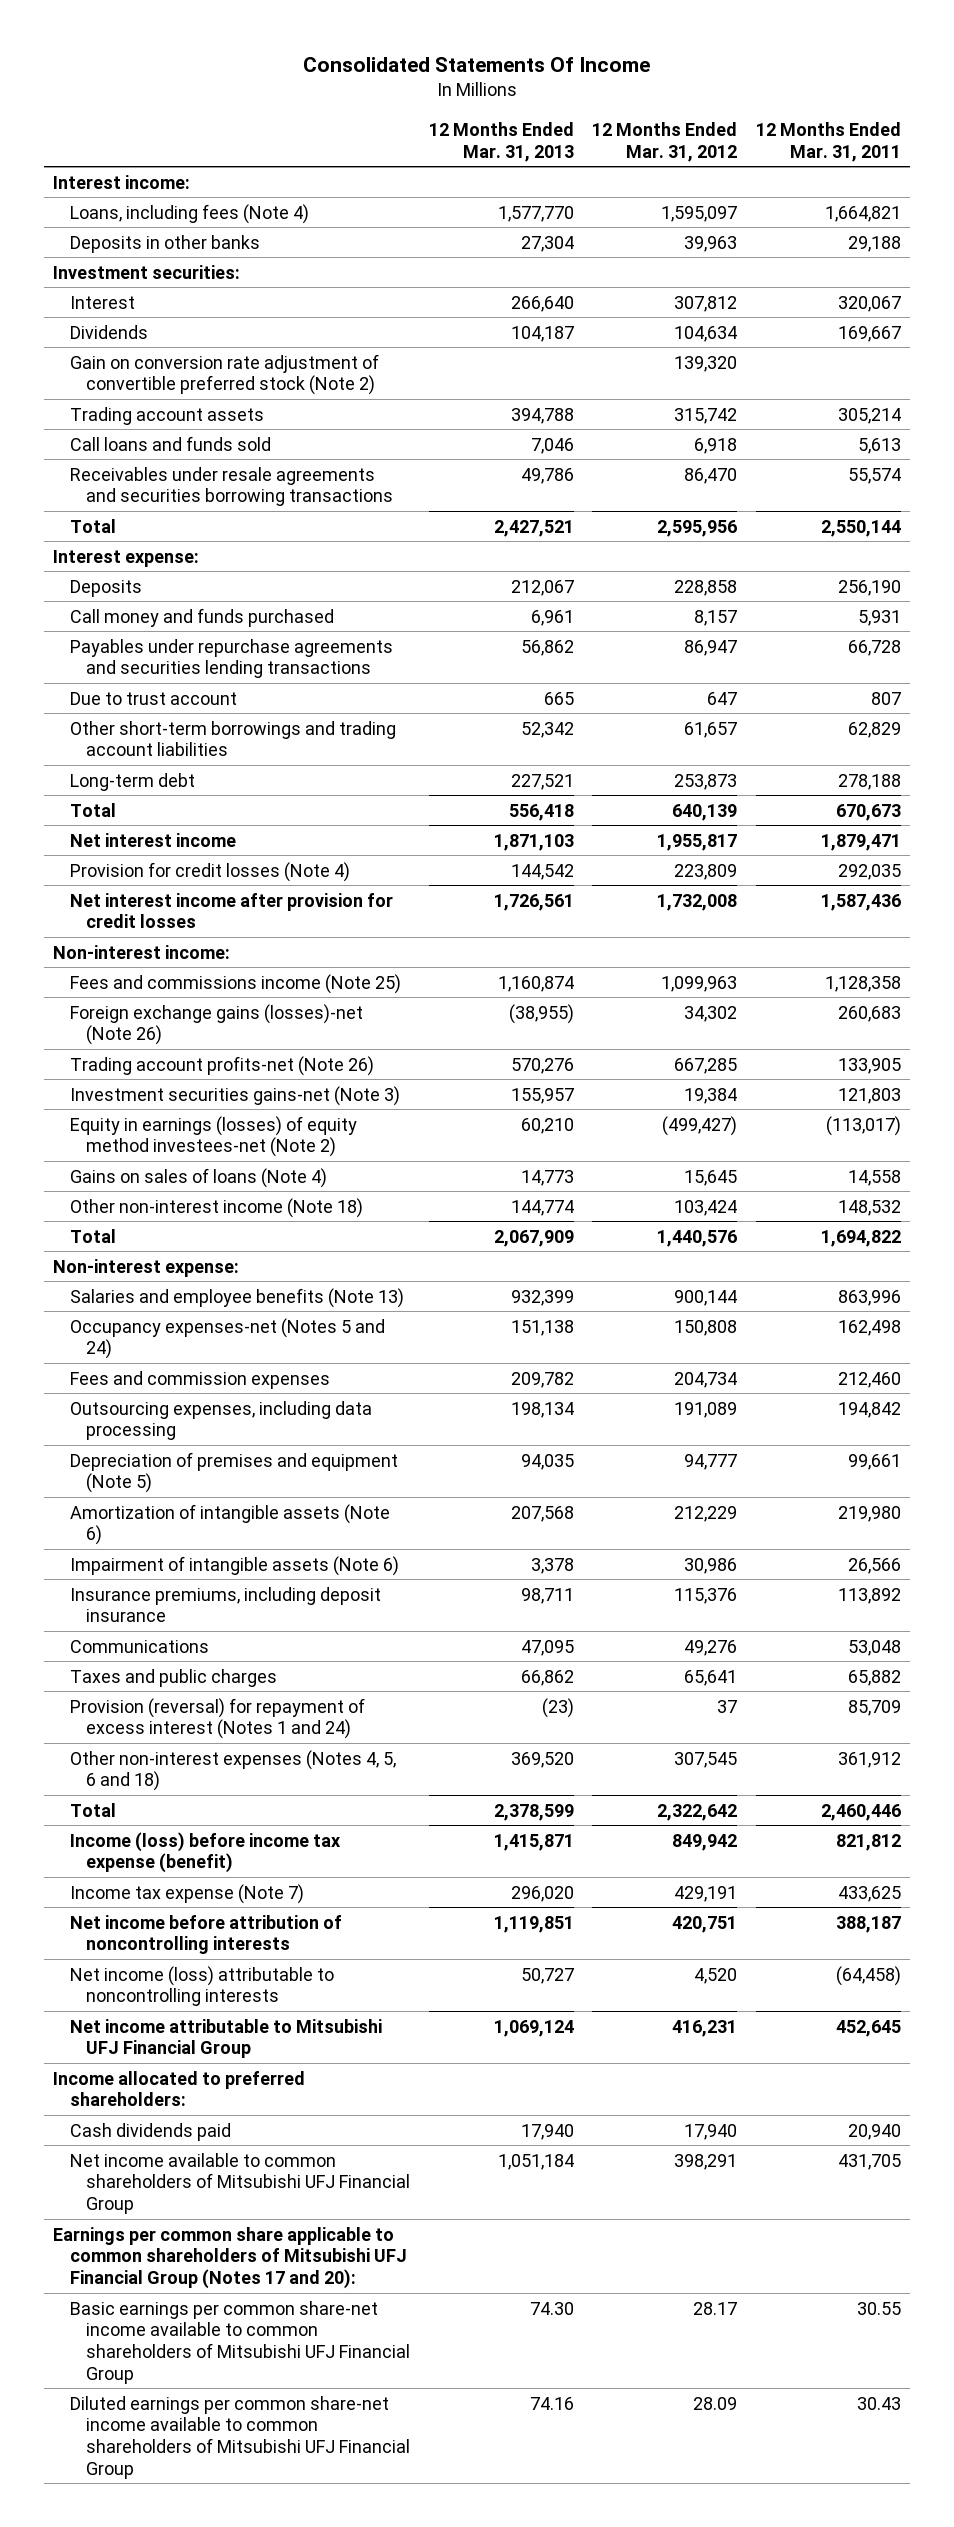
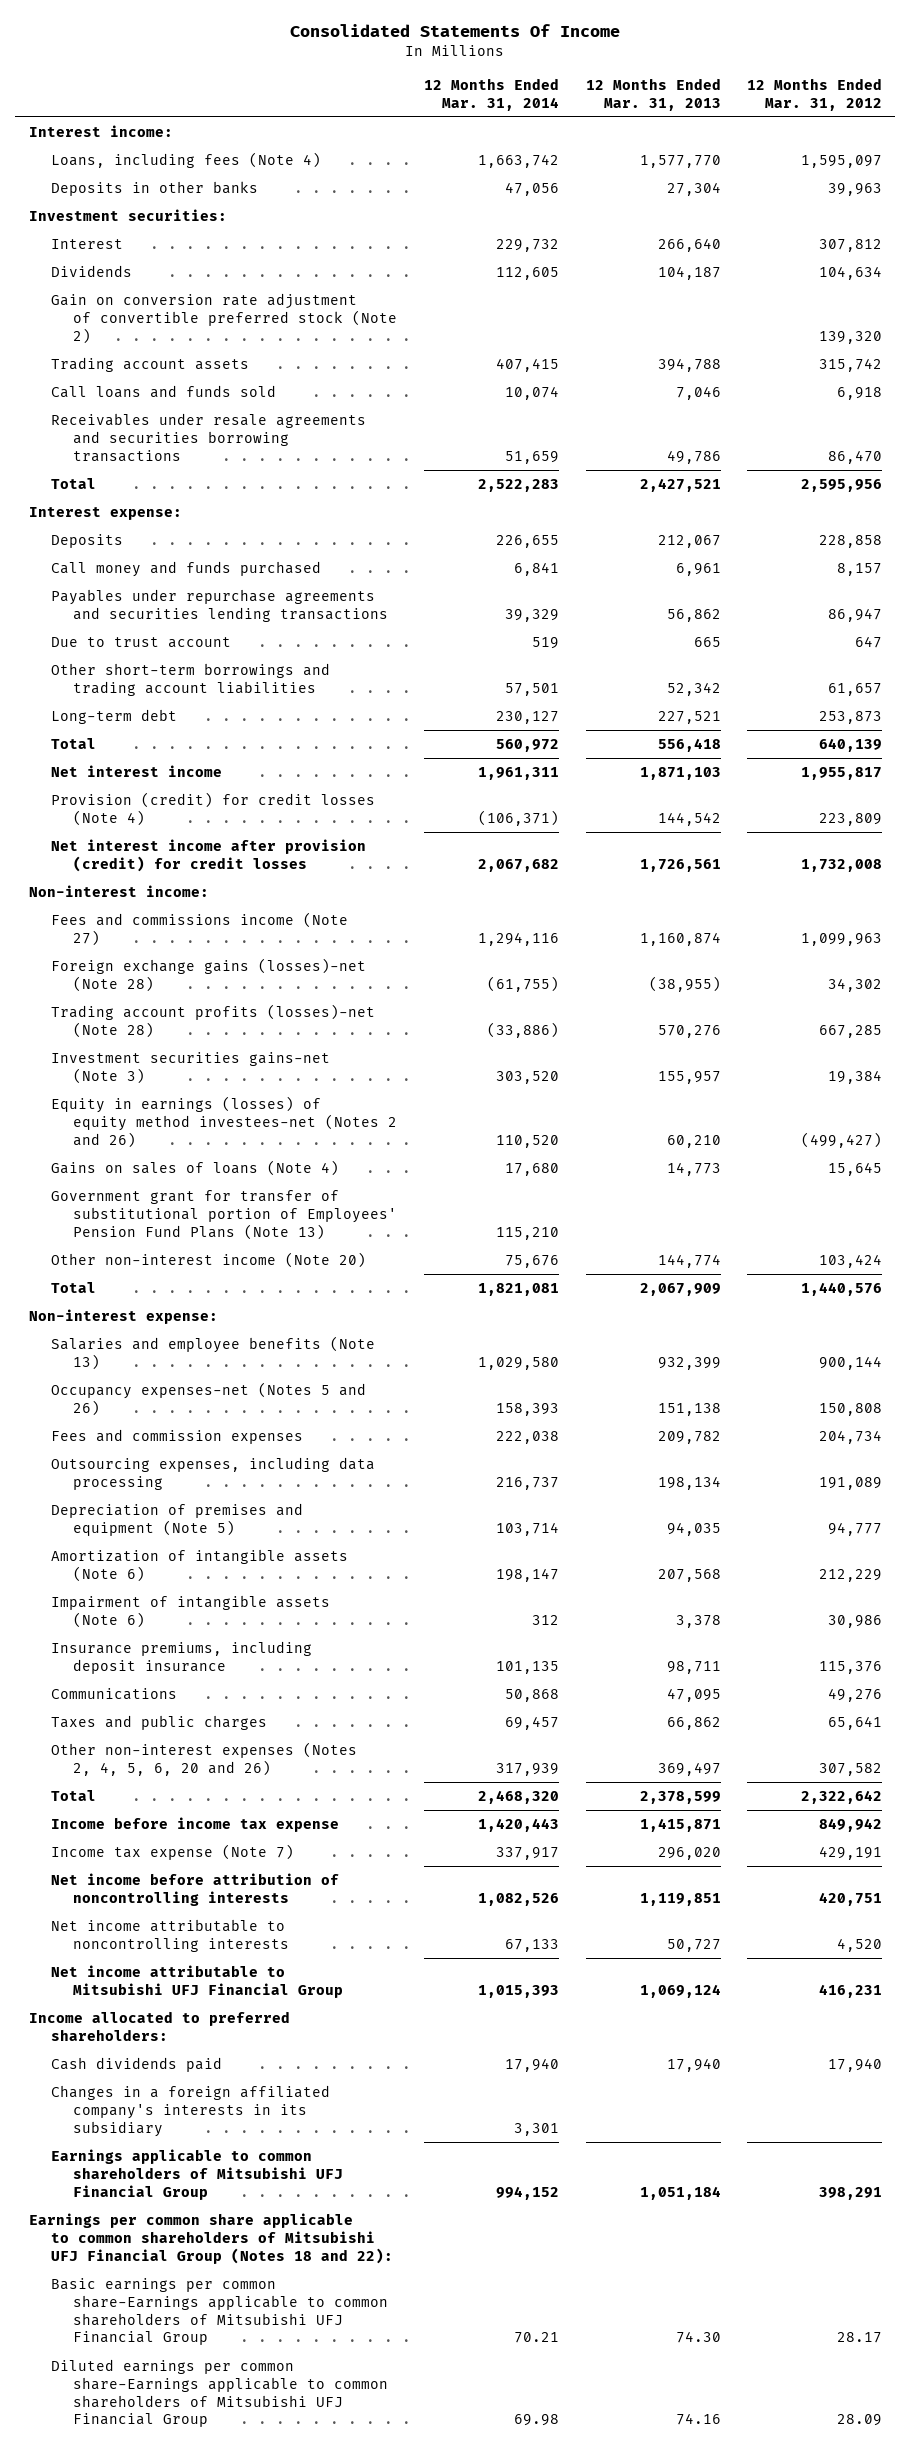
[755,122,901,162] 12 Months Ended Mar. 31, 2011 -> none
none -> [423,77,559,111] 12 Months Ended Mar. 31, 2014
[69,861,350,882] Provision for credit losses (Note 4) -> [51,792,376,826] Provision (credit) for credit losses (Note 4)
[69,892,393,929] Net interest income after provision for credit losses -> [51,839,367,872] Net interest income after provision (credit) for credit losses
[69,973,401,994] Fees and commissions income (Note 25) -> [51,912,349,946] Fees and commissions income (Note 27)
[69,1003,363,1046] Foreign exchange gains (losses)-net (Note 26) -> [51,958,367,992] Foreign exchange gains (losses)-net (Note 28)
[69,1055,374,1076] Trading account profits-net (Note 26) -> [51,1004,376,1038] Trading account profits (losses)-net (Note 28)
[69,1115,357,1158] Equity in earnings (losses) of equity method investees-net (Note 2) -> [51,1096,398,1148] Equity in earnings (losses) of equity method investees-net (Notes 2 and 26)
none -> [51,1190,398,1240] Government grant for transfer of substitutional portion of Employees' Pension Fund Plans (Note 13)
[69,1197,363,1218] Other non-interest income (Note 18) -> [51,1252,367,1269] Other non-interest income (Note 20)
[69,1317,385,1360] Occupancy expenses-net (Notes 5 and 24) -> [51,1382,367,1416] Occupancy expenses-net (Notes 5 and 26)
[69,1697,365,1740] Provision (reversal) for repayment of excess interest (Notes 1 and 24) -> none
[69,1749,396,1792] Other non-interest expenses (Notes 4, 5, 6 and 18) -> [51,1742,358,1776] Other non-interest expenses (Notes 2, 4, 5, 6, 20 and 26)
[510,1751,574,1768] 369,520 -> [657,1761,721,1776] 369,497
[674,1751,738,1768] 307,545 -> [819,1762,883,1776] 307,582
[69,1831,341,1874] Income (loss) before income tax expense (benefit) -> [51,1817,340,1833] Income before income tax expense
[69,1965,334,2007] Net income (loss) attributable to noncontrolling interests -> [51,1919,290,1952] Net income attributable to noncontrolling interests
none -> [51,2085,331,2137] Changes in a foreign affiliated company's interests in its subsidiary
[69,2152,410,2214] Net income available to common shareholders of Mitsubishi UFJ Financial Group -> [51,2149,344,2200] Earnings applicable to common shareholders of Mitsubishi UFJ Financial Group
[53,2226,407,2289] Earnings per common share applicable to common shareholders of Mitsubishi UFJ Financial Group (Notes 17 and 20): -> [28,2213,394,2264] Earnings per common share applicable to common shareholders of Mitsubishi UFJ Financial Group (Notes 18 and 22):
[69,2300,410,2384] Basic earnings per common share-net income available to common shareholders of Mitsubishi UFJ Financial Group -> [51,2278,389,2346] Basic earnings per common share-Earnings applicable to common shareholders of Mitsubishi UFJ Financial Group
[69,2395,410,2479] Diluted earnings per common share-net income available to common shareholders of Mitsubishi UFJ Financial Group -> [51,2359,389,2428] Diluted earnings per common share-Earnings applicable to common shareholders of Mitsubishi UFJ Financial Group

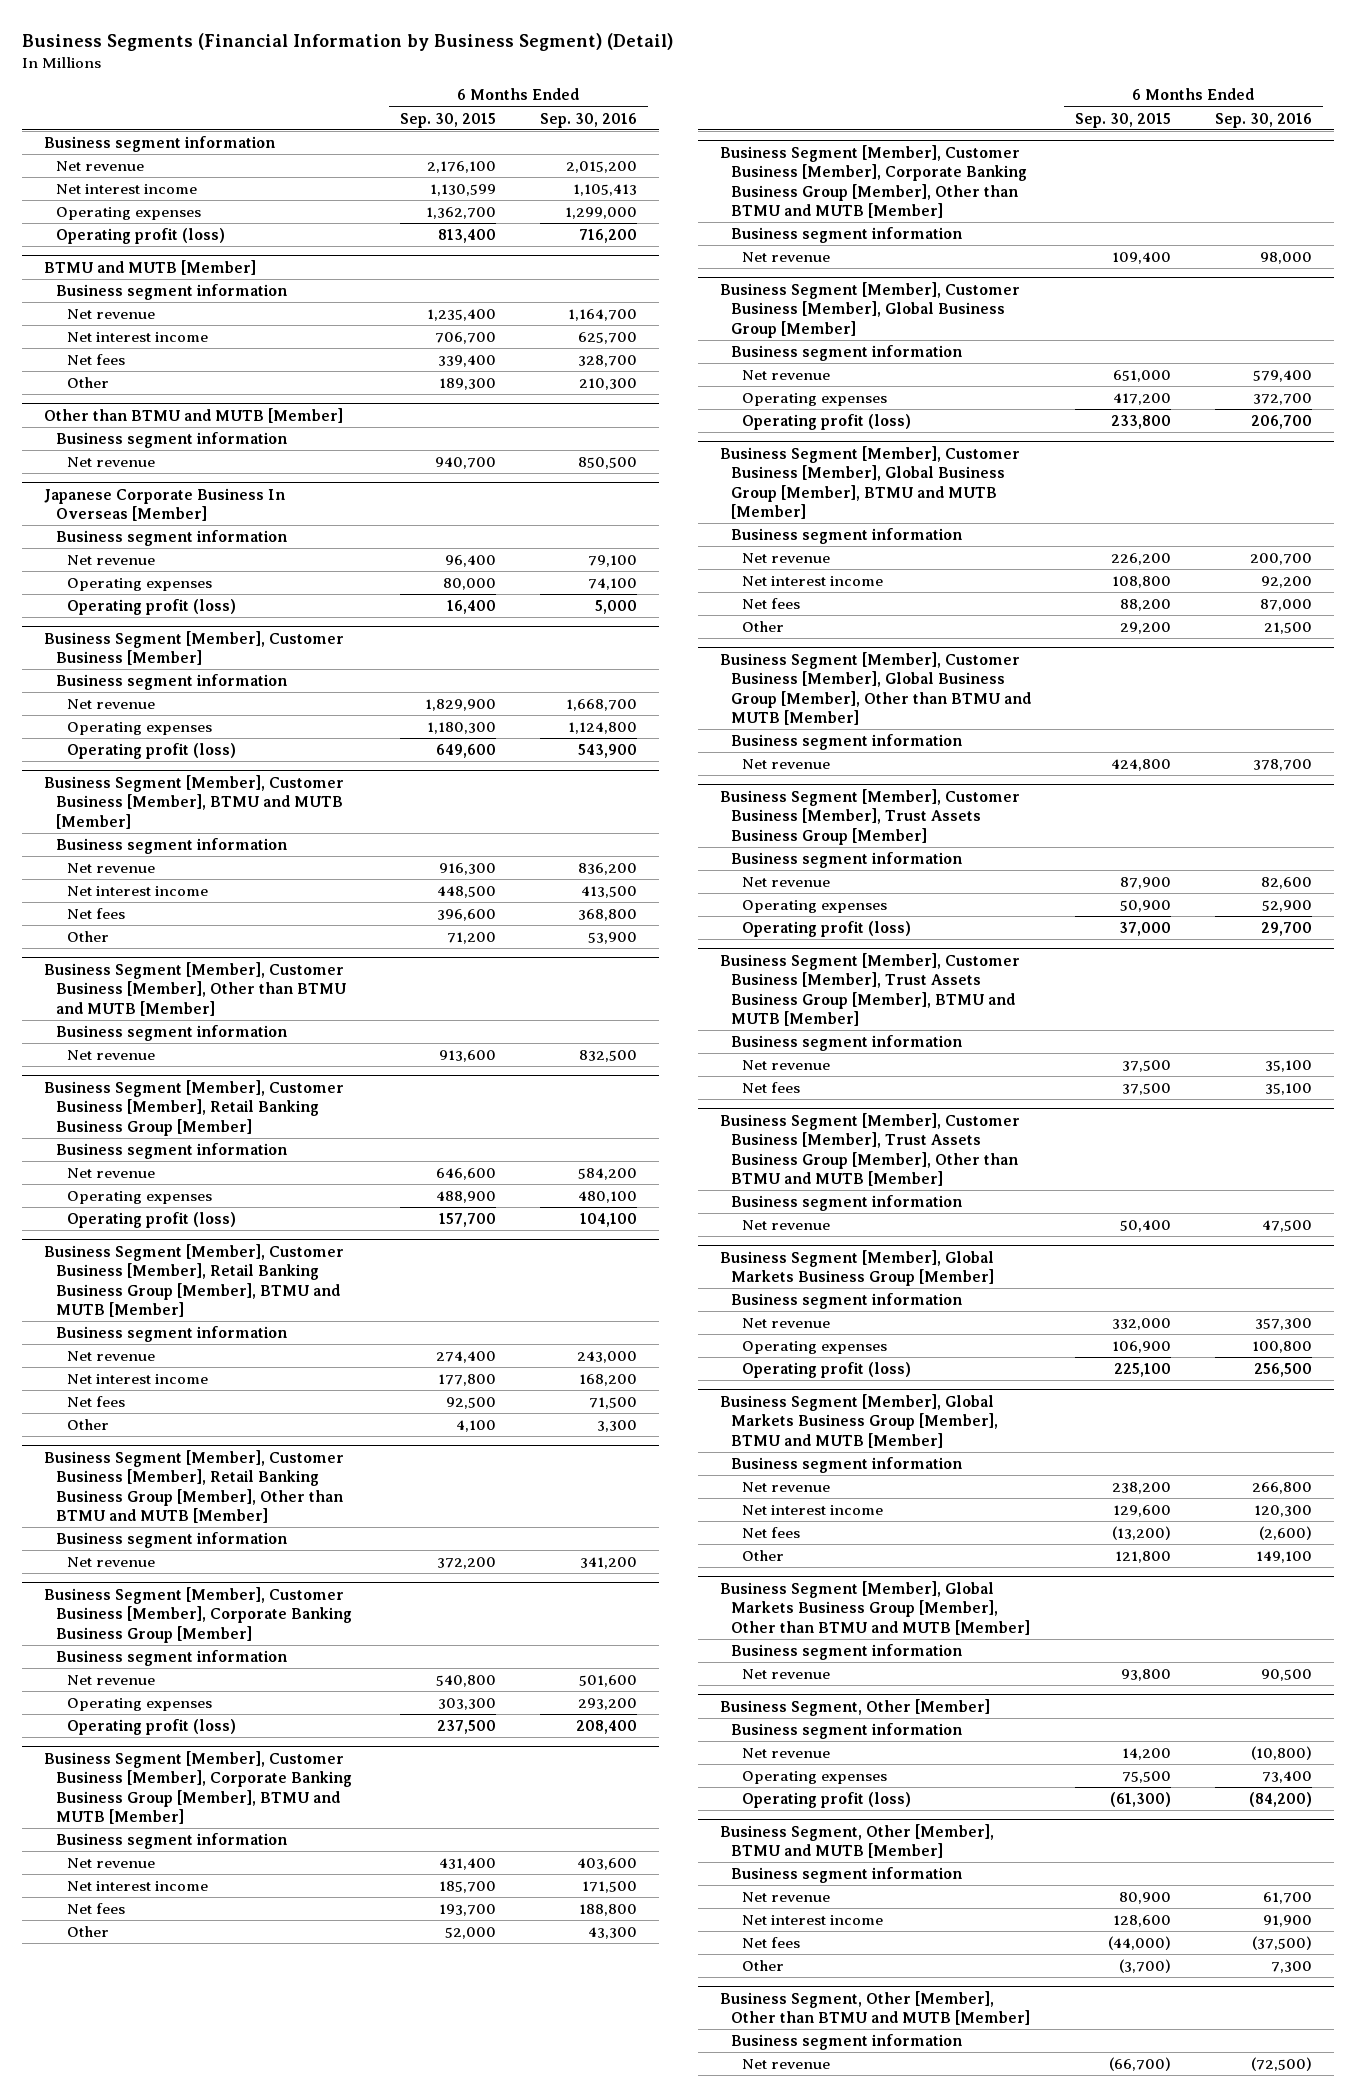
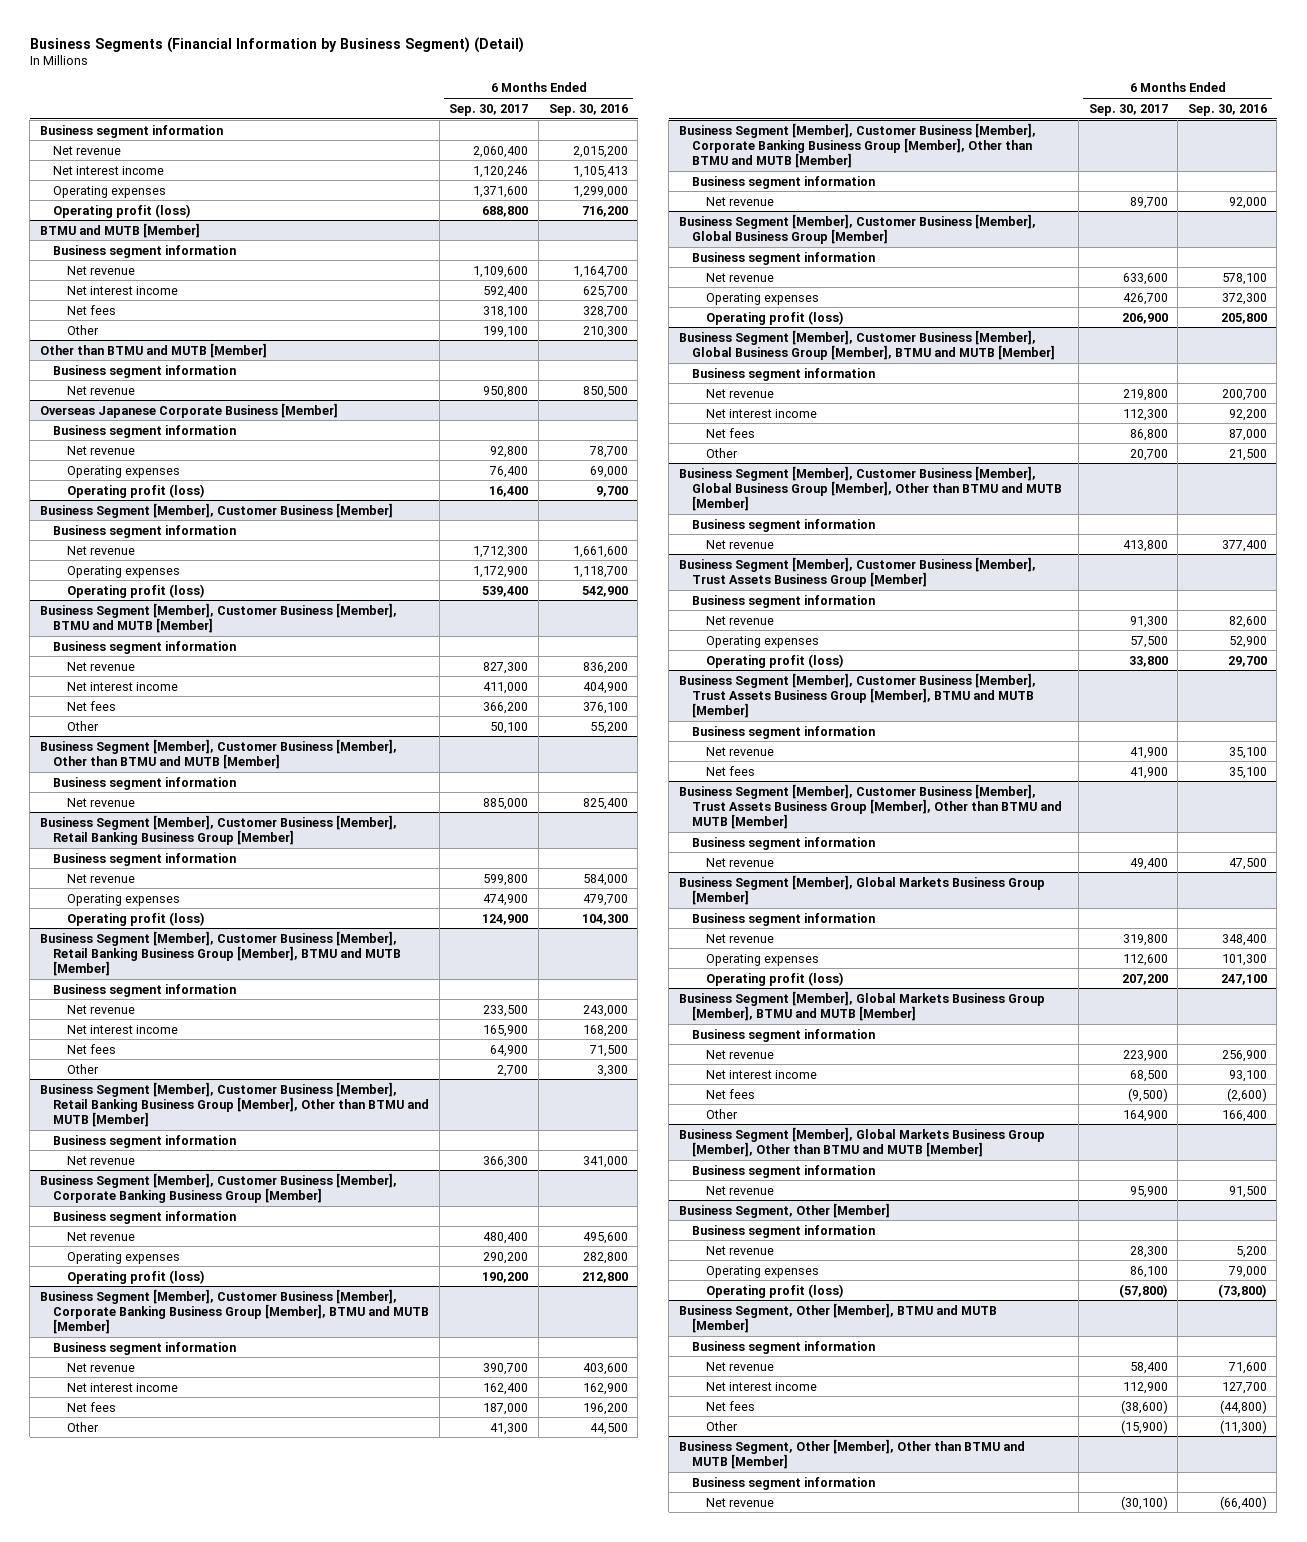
[399,112,496,128] Sep. 30, 2015 -> none
none -> [449,103,529,116] Sep. 30, 2017
[44,487,286,522] Japanese Corporate Business In Overseas [Member] -> [39,402,338,418] Overseas Japanese Corporate Business [Member]
[587,555,637,568] 79,100 -> [588,445,628,458] 78,700
[587,578,637,591] 74,100 -> [589,465,628,478] 69,000
[594,600,637,615] 5,000 -> [595,485,628,497] 9,700
[565,699,637,712] 1,668,700 -> [572,545,628,558] 1,661,600
[567,722,637,735] 1,124,800 -> [572,565,628,578] 1,118,700
[577,744,637,759] 543,900 -> [581,585,628,597] 542,900
[580,886,637,899] 413,500 -> [582,681,628,694] 404,900
[577,909,637,922] 368,800 -> [582,701,628,714] 376,100
[587,932,637,945] 53,900 -> [589,721,628,734] 55,200
[578,1050,637,1063] 832,500 -> [582,797,628,810] 825,400
[577,1168,637,1181] 584,200 -> [582,873,628,886] 584,000
[577,1191,637,1204] 480,100 -> [582,893,628,906] 479,700
[579,1213,637,1228] 104,100 -> [581,913,628,925] 104,300
[579,1557,637,1570] 341,200 -> [582,1155,628,1168] 341,000
[578,1675,637,1688] 501,600 -> [582,1231,628,1244] 495,600
[577,1698,637,1711] 293,200 -> [582,1251,628,1264] 282,800
[575,1720,637,1735] 208,400 -> [581,1271,628,1283] 212,800
[581,1881,637,1894] 171,500 -> [582,1382,628,1395] 162,900
[578,1904,637,1917] 188,800 -> [582,1402,628,1415] 196,200
[587,1927,637,1940] 43,300 -> [589,1422,628,1435] 44,500
[1260,252,1313,265] 98,000 -> [1228,196,1267,209] 92,000
[1253,370,1313,383] 579,400 -> [1221,272,1267,285] 578,100
[1253,393,1313,406] 372,700 -> [1221,292,1267,305] 372,300
[1251,415,1313,430] 206,700 -> [1220,312,1267,324] 205,800
[1253,759,1313,772] 378,700 -> [1221,539,1267,552] 377,400
[1255,1318,1313,1331] 357,300 -> [1221,933,1267,946] 348,400
[1252,1341,1313,1354] 100,800 -> [1221,953,1267,966] 101,300
[1254,1363,1313,1378] 256,500 -> [1220,973,1267,985] 247,100
[1252,1482,1313,1495] 266,800 -> [1221,1049,1267,1062] 256,900
[1254,1505,1313,1518] 120,300 -> [1228,1069,1267,1082] 93,100
[1256,1551,1313,1564] 149,100 -> [1221,1109,1267,1122] 166,400
[1261,1669,1313,1682] 90,500 -> [1228,1185,1267,1198] 91,500
[1251,1746,1313,1761] (10,800) -> [1235,1245,1267,1258] 5,200
[1262,1771,1313,1784] 73,400 -> [1227,1265,1267,1278] 79,000
[1249,1792,1313,1808] (84,200) -> [1217,1283,1267,1298] (73,800)
[1263,1892,1313,1905] 61,700 -> [1227,1361,1267,1374] 71,600
[1263,1915,1313,1928] 91,900 -> [1221,1381,1267,1394] 127,700
[1252,1936,1313,1951] (37,500) -> [1219,1399,1267,1414] (44,800)
[1271,1961,1313,1974] 7,300 -> [1219,1419,1267,1434] (11,300)
[1251,2057,1313,2072] (72,500) -> [1219,1495,1267,1510] (66,400)

